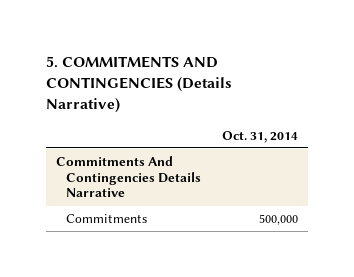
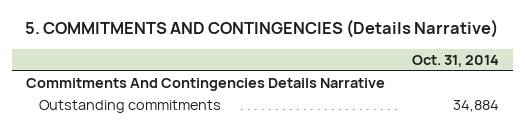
[65,213,147,223] Commitments -> [39,100,222,114] Outstanding commitments
[258,213,298,225] 500,000 -> [453,100,500,113] 34,884

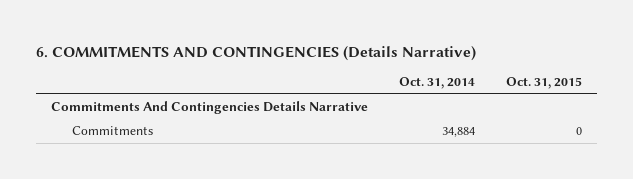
[25,19,499,39] 5. COMMITMENTS AND CONTINGENCIES (Details Narrative) -> [35,45,476,61] 6. COMMITMENTS AND CONTINGENCIES (Details Narrative)
none -> [505,77,582,90] Oct. 31, 2015
[39,100,222,114] Outstanding commitments -> [71,126,153,136] Commitments

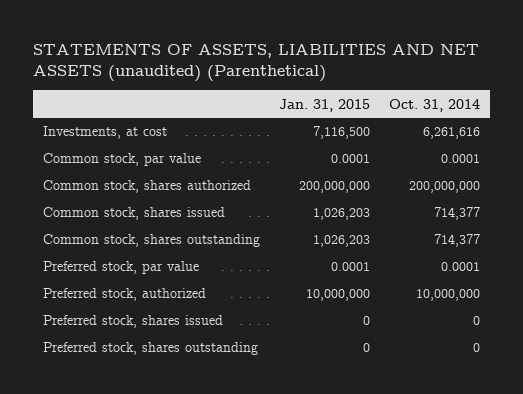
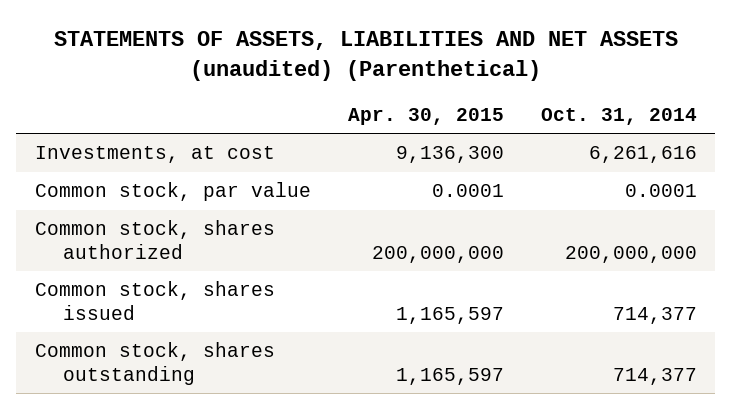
[279,98,371,112] Jan. 31, 2015 -> none
none -> [347,107,504,125] Apr. 30, 2015
[42,261,199,275] Preferred stock, par value -> none
[42,288,206,302] Preferred stock, authorized -> none
[42,315,223,329] Preferred stock, shares issued -> none
[42,342,258,356] Preferred stock, shares outstanding -> none

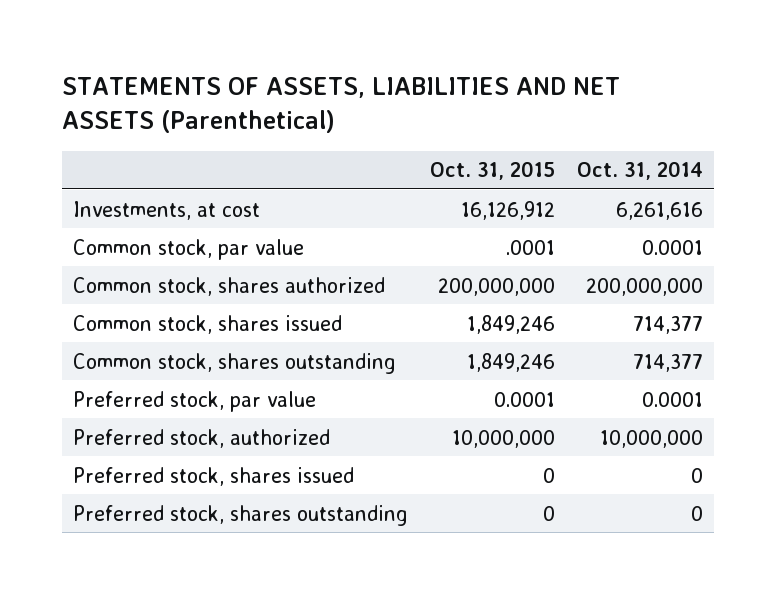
[53,30,678,81] STATEMENTS OF ASSETS, LIABILITIES AND NET ASSETS (unaudited) (Parenthetical) -> [61,77,620,133] STATEMENTS OF ASSETS, LIABILITIES AND NET ASSETS (Parenthetical)
[347,107,504,125] Apr. 30, 2015 -> none
none -> [429,161,555,181] Oct. 31, 2015
none -> [72,390,316,412] Preferred stock, par value
none -> [72,428,330,448] Preferred stock, authorized
none -> [72,466,354,486] Preferred stock, shares issued
none -> [72,504,408,526] Preferred stock, shares outstanding

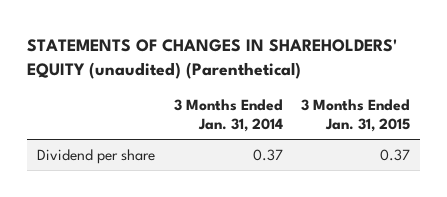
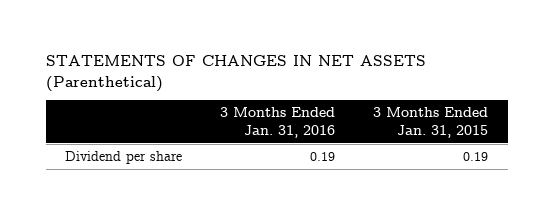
[27,39,398,79] STATEMENTS OF CHANGES IN SHAREHOLDERS' EQUITY (unaudited) (Parenthetical) -> [45,55,426,92] STATEMENTS OF CHANGES IN NET ASSETS (Parenthetical)
[173,99,283,133] 3 Months Ended Jan. 31, 2014 -> none
none -> [220,107,336,138] 3 Months Ended Jan. 31, 2016
[380,149,411,162] 0.37 -> [463,152,489,162] 0.19

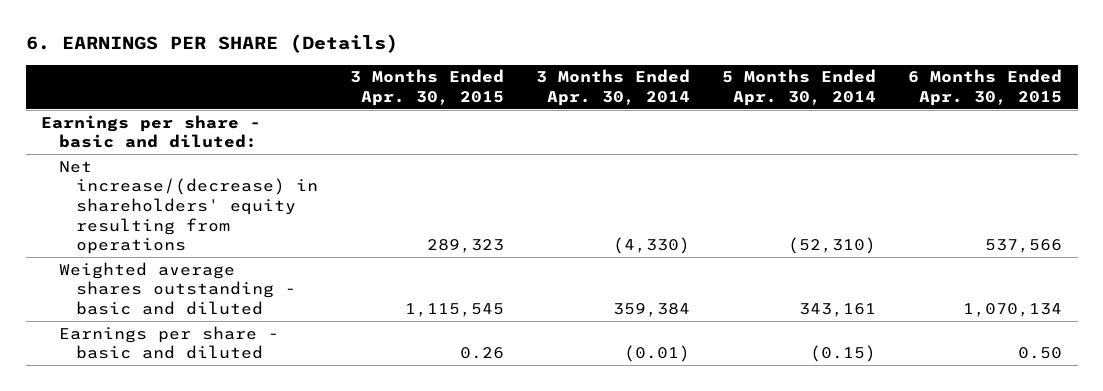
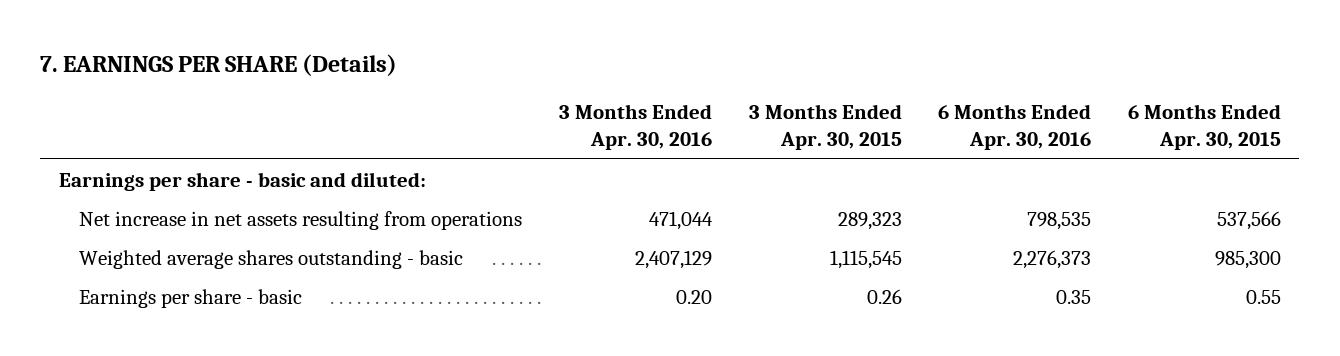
[25,34,398,54] 6. EARNINGS PER SHARE (Details) -> [40,54,398,77] 7. EARNINGS PER SHARE (Details)
[535,69,690,106] 3 Months Ended Apr. 30, 2014 -> none
[721,69,876,106] 5 Months Ended Apr. 30, 2014 -> none
none -> [558,104,712,151] 3 Months Ended Apr. 30, 2016
none -> [938,104,1092,151] 6 Months Ended Apr. 30, 2016
[58,160,319,255] Net increase/(decrease) in shareholders' equity resulting from operations -> [79,210,523,230] Net increase in net assets resulting from operations
[58,261,297,315] Weighted average shares outstanding - basic and diluted -> [79,249,464,269] Weighted average shares outstanding - basic
[962,302,1062,317] 1,070,134 -> [1214,250,1281,269] 985,300
[58,325,279,360] Earnings per share - basic and diluted -> [79,288,303,308] Earnings per share - basic
[1017,347,1062,360] 0.50 -> [1245,289,1281,304] 0.55

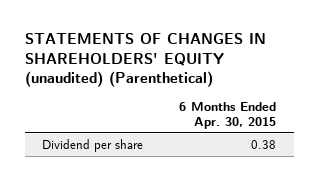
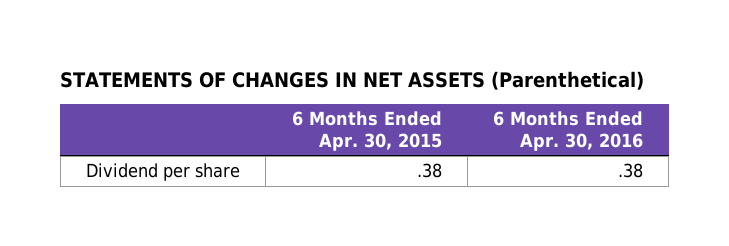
[24,33,266,87] STATEMENTS OF CHANGES IN SHAREHOLDERS' EQUITY (unaudited) (Parenthetical) -> [60,71,645,91] STATEMENTS OF CHANGES IN NET ASSETS (Parenthetical)
none -> [493,111,644,151] 6 Months Ended Apr. 30, 2016
[251,140,277,150] 0.38 -> [416,163,442,179] .38

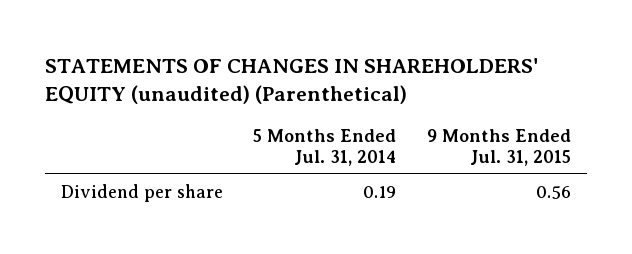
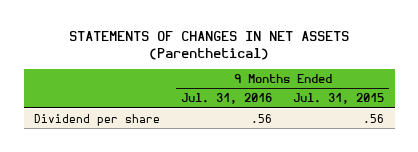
[45,58,539,105] STATEMENTS OF CHANGES IN SHAREHOLDERS' EQUITY (unaudited) (Parenthetical) -> [69,30,350,61] STATEMENTS OF CHANGES IN NET ASSETS (Parenthetical)
[253,129,397,167] 5 Months Ended Jul. 31, 2014 -> none
none -> [181,93,273,105] Jul. 31, 2016
[536,186,572,200] 0.56 -> [363,113,385,123] .56

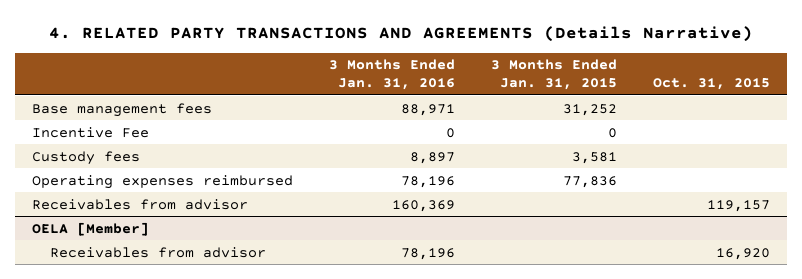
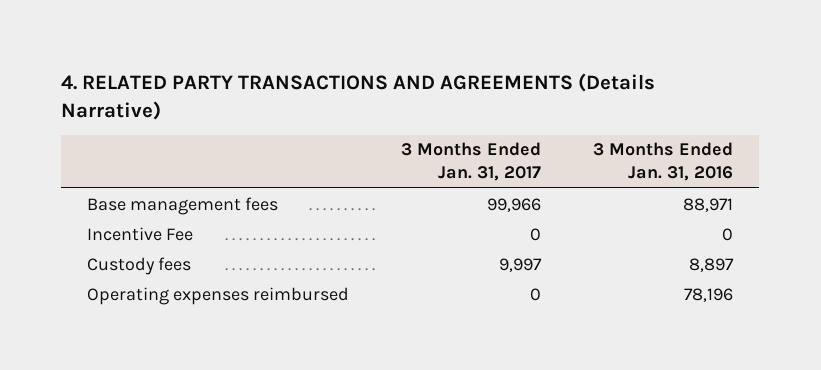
[490,59,617,91] 3 Months Ended Jan. 31, 2015 -> none
[652,78,770,91] Oct. 31, 2015 -> none
none -> [401,142,542,182] 3 Months Ended Jan. 31, 2017
[32,198,249,210] Receivables from advisor -> none
[32,221,150,236] OELA [Member] -> none
[49,246,266,258] Receivables from advisor -> none

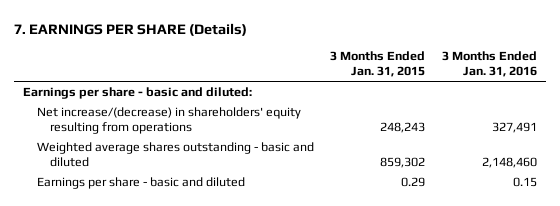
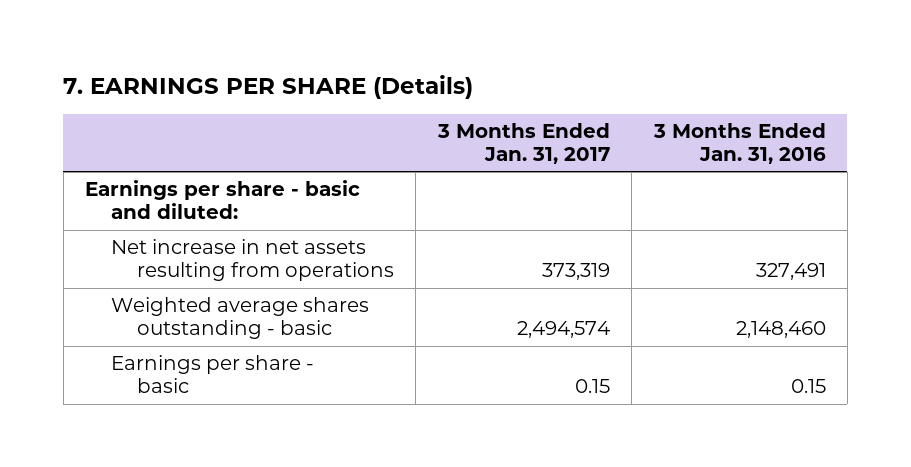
[330,51,426,77] 3 Months Ended Jan. 31, 2015 -> none
none -> [436,122,610,164] 3 Months Ended Jan. 31, 2017
[36,107,301,134] Net increase/(decrease) in shareholders' equity resulting from operations -> [110,239,394,282] Net increase in net assets resulting from operations
[36,142,314,167] Weighted average shares outstanding - basic and diluted -> [110,297,369,340] Weighted average shares outstanding - basic
[36,177,245,190] Earnings per share - basic and diluted -> [110,355,314,394] Earnings per share - basic

